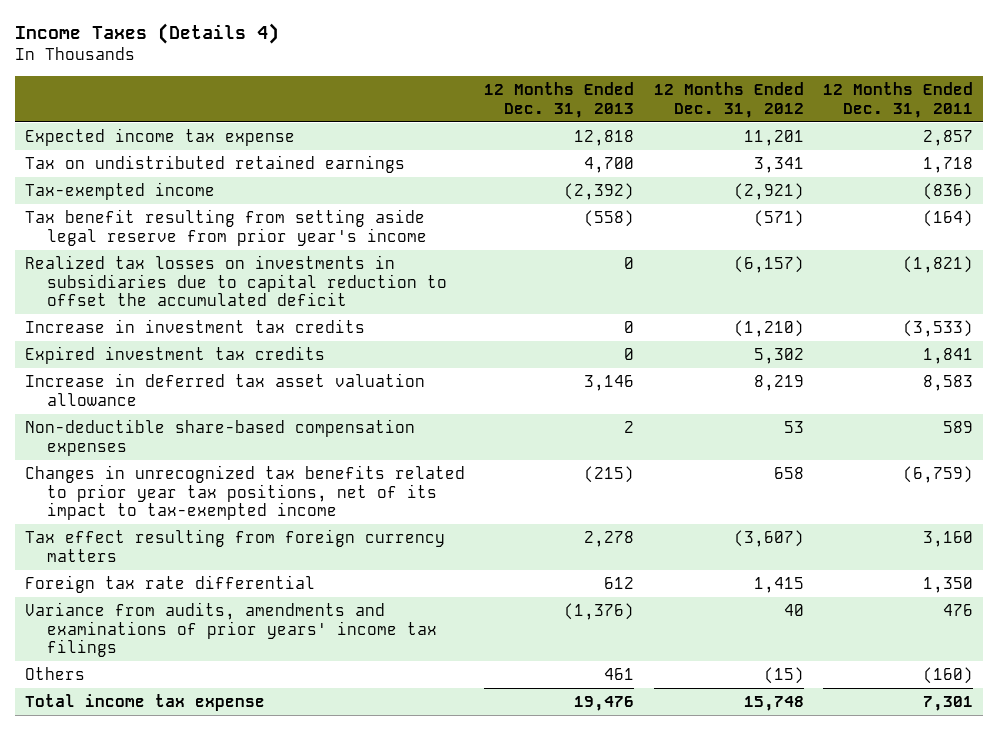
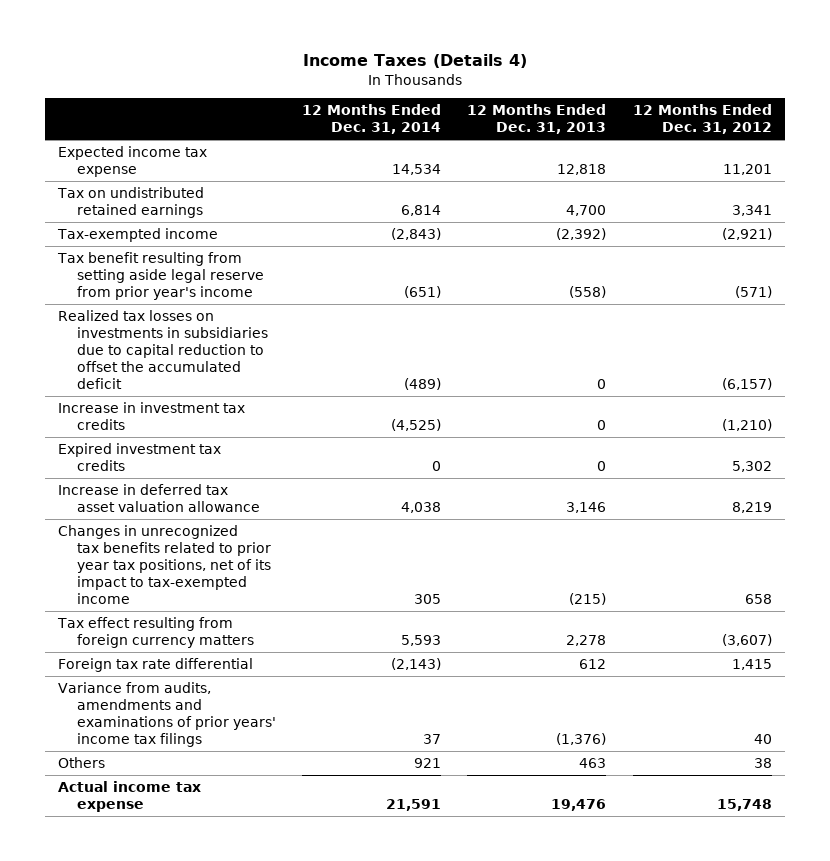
[823,81,974,118] 12 Months Ended Dec. 31, 2011 -> none
none -> [302,103,442,134] 12 Months Ended Dec. 31, 2014
[24,419,415,456] Non-deductible share-based compensation expenses -> none
[604,668,635,681] 461 -> [579,757,607,768] 463
[763,667,804,685] (15) -> [753,757,772,768] 38
[24,694,265,712] Total income tax expense -> [58,780,202,812] Actual income tax expense

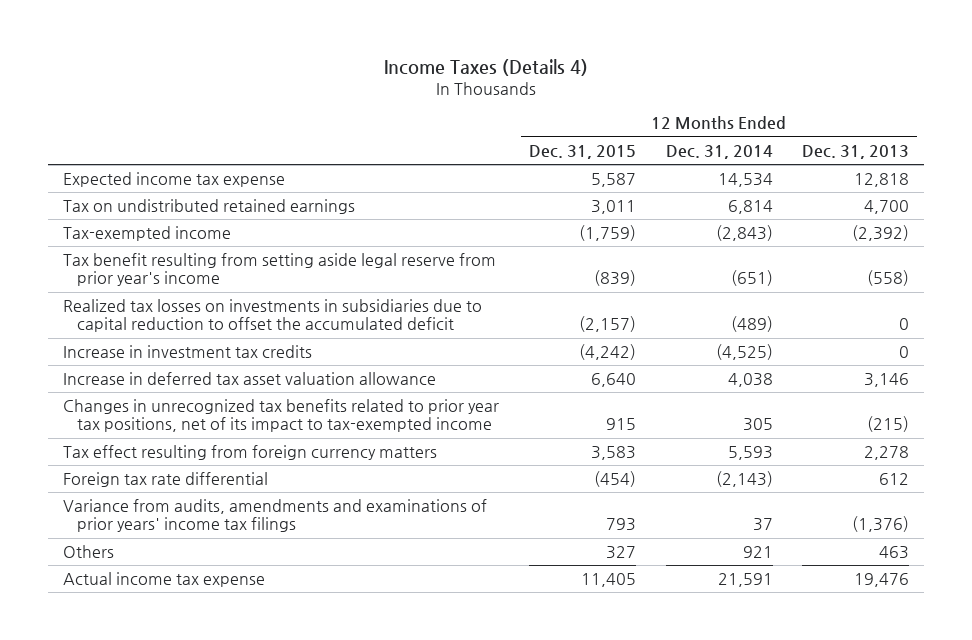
[632,103,772,134] 12 Months Ended Dec. 31, 2012 -> none
none -> [528,144,636,159] Dec. 31, 2015
[58,442,222,471] Expired investment tax credits -> none

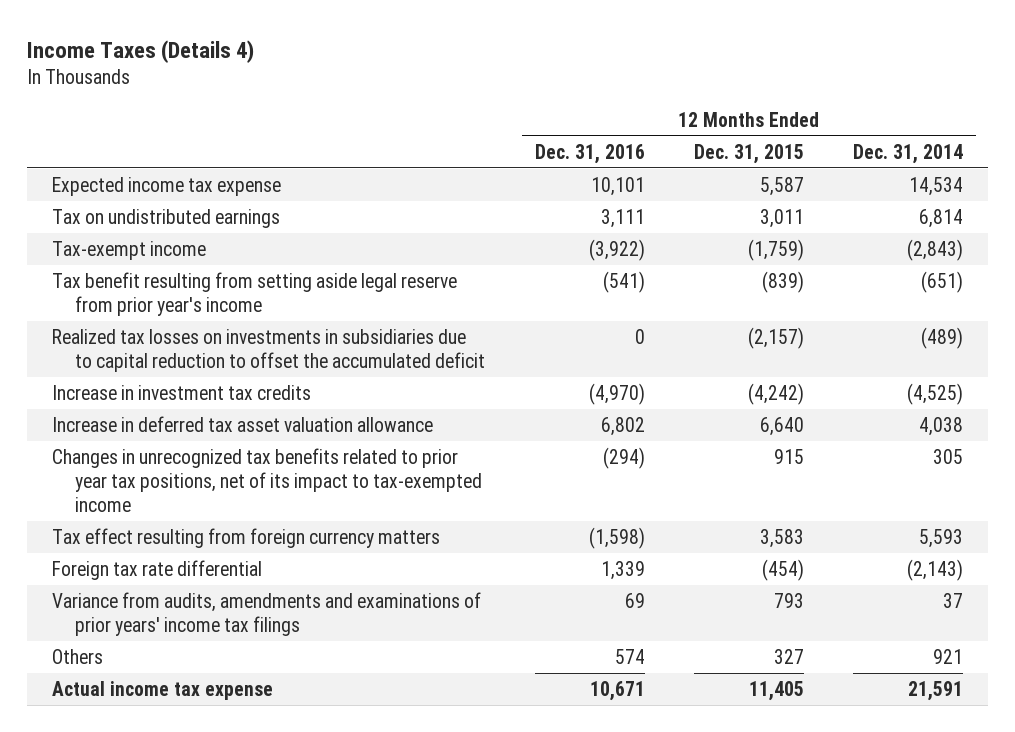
[802,144,910,159] Dec. 31, 2013 -> none
none -> [534,143,645,164] Dec. 31, 2016
[63,199,356,215] Tax on undistributed retained earnings -> [52,208,281,228] Tax on undistributed earnings
[63,226,232,242] Tax-exempted income -> [52,240,207,260] Tax-exempt income

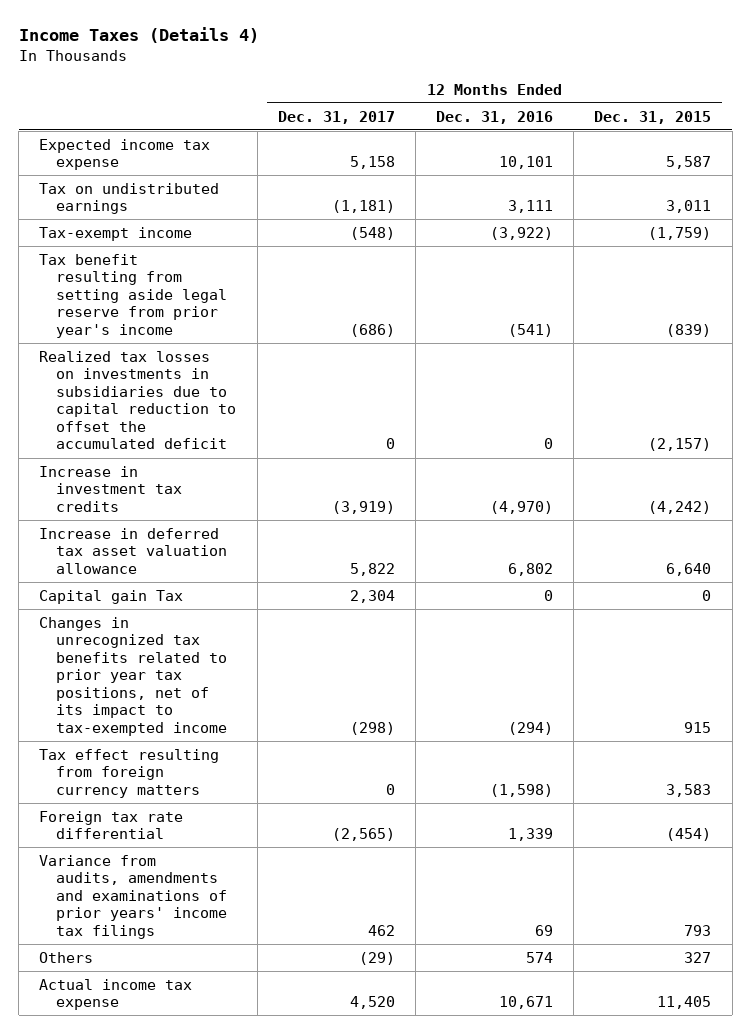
[853,143,964,164] Dec. 31, 2014 -> none
none -> [277,110,395,124] Dec. 31, 2017
none -> [39,589,184,604] Capital gain Tax

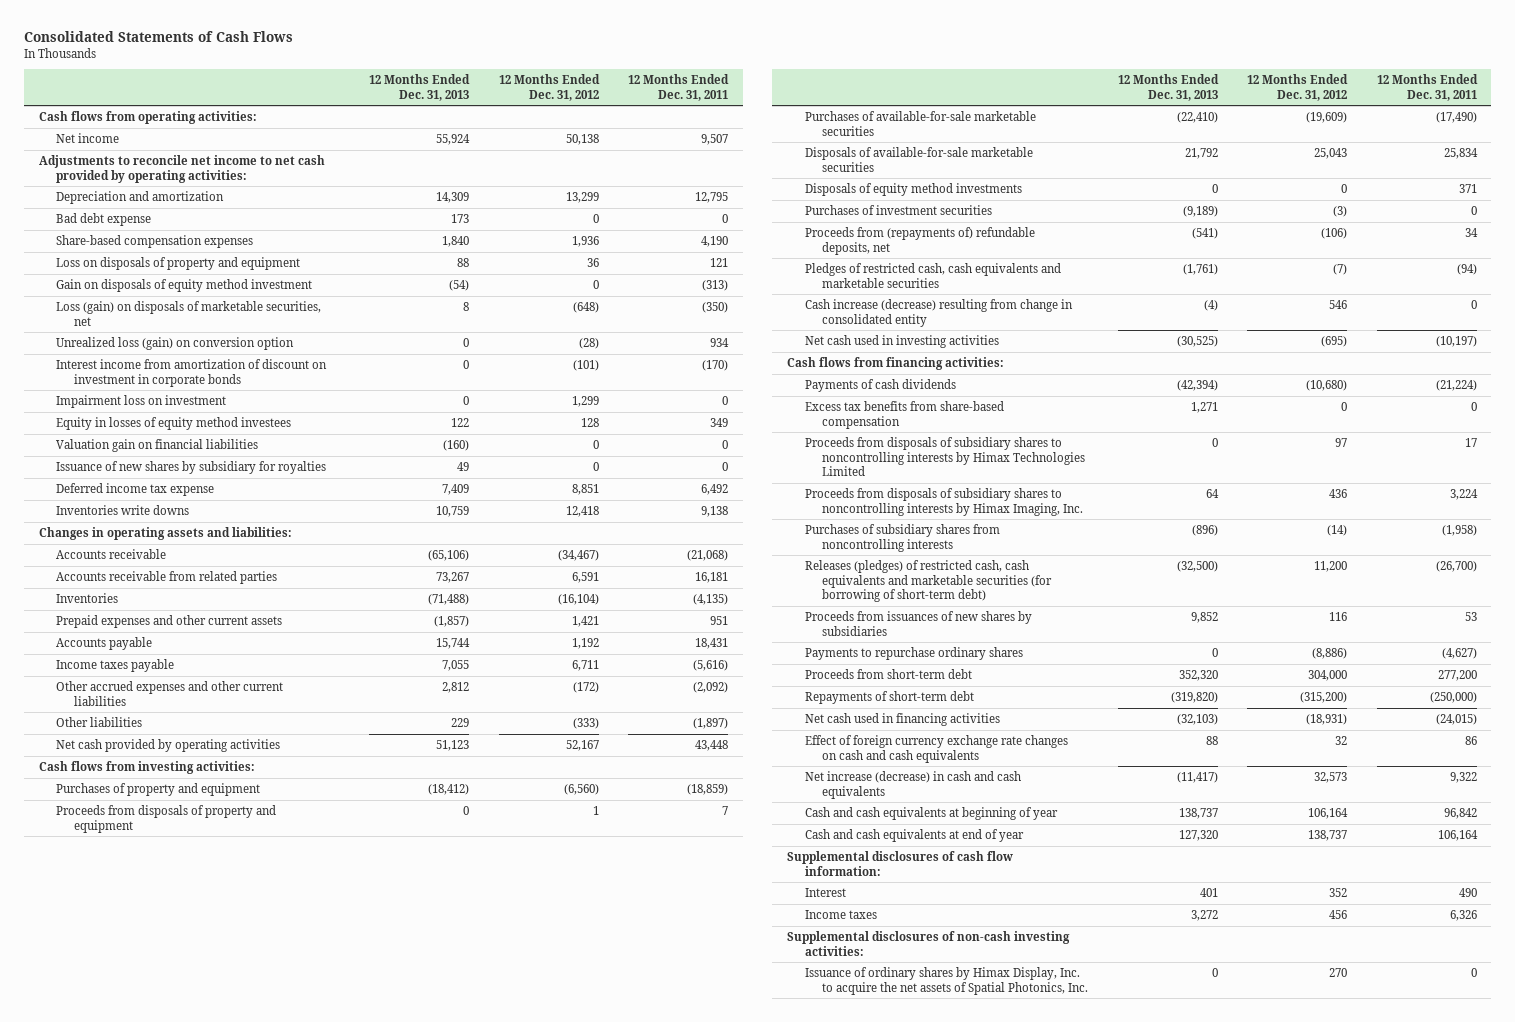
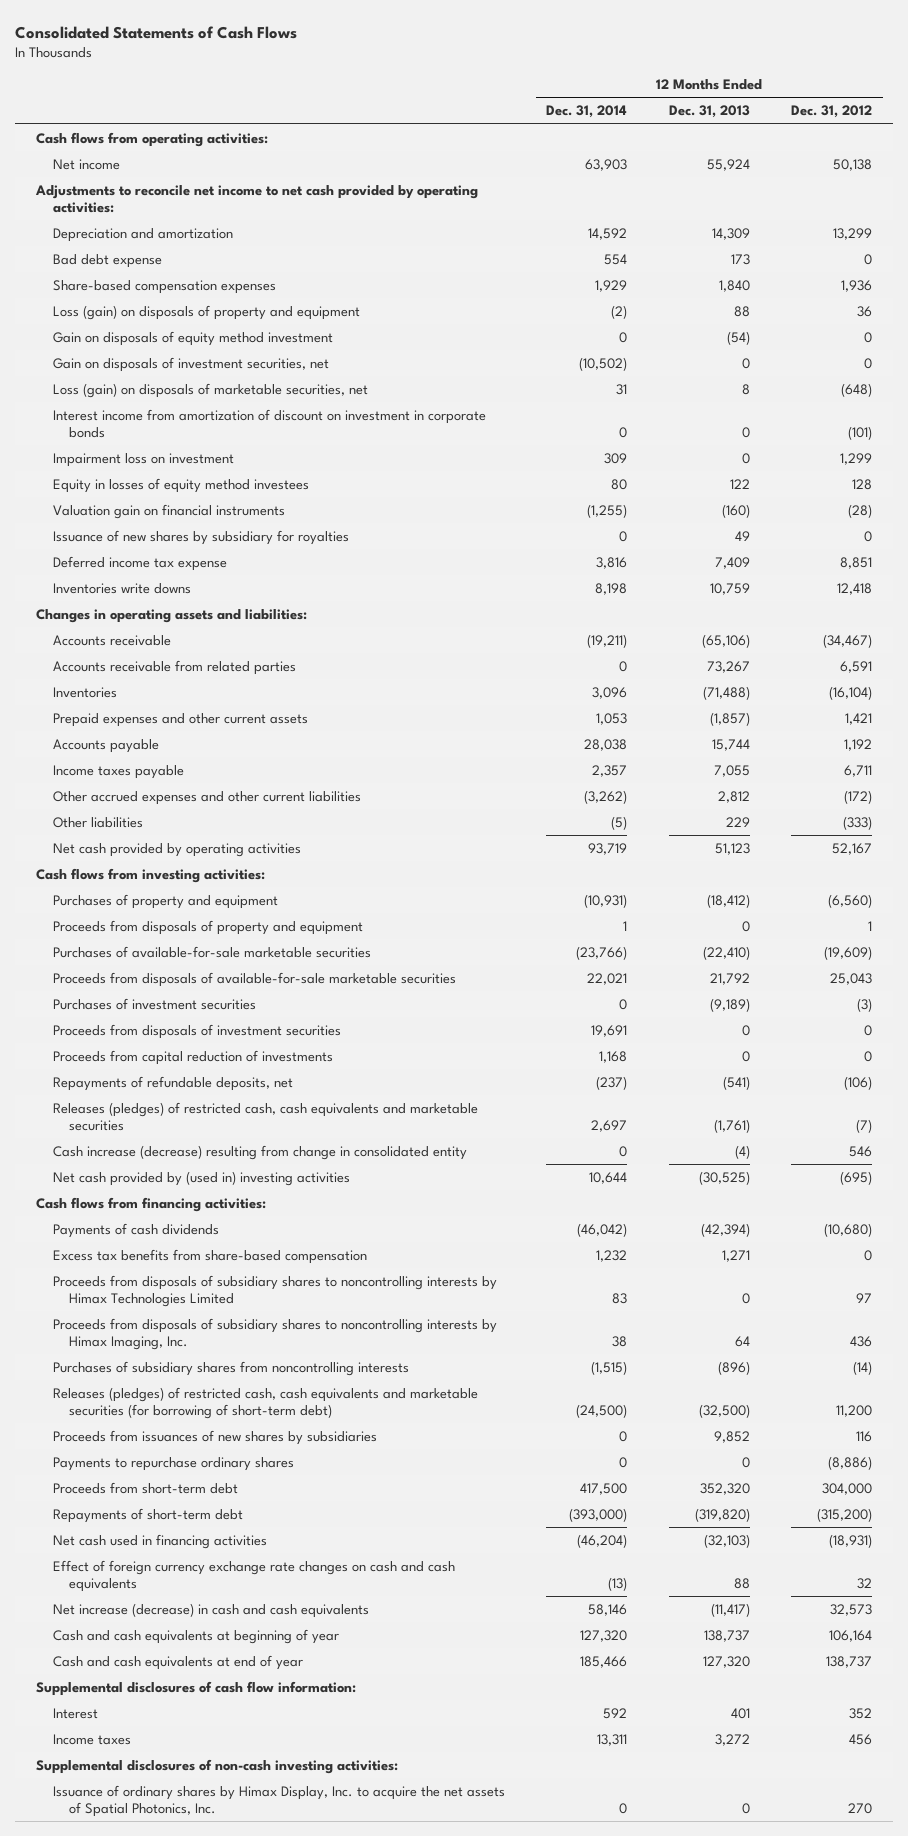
[628,74,730,101] 12 Months Ended Dec. 31, 2011 -> none
none -> [546,105,628,119] Dec. 31, 2014
[56,257,301,271] Loss on disposals of property and equipment -> [52,304,360,320] Loss (gain) on disposals of property and equipment
none -> [52,356,329,372] Gain on disposals of investment securities, net
[56,337,295,351] Unrealized loss (gain) on conversion option -> none
[56,439,259,453] Valuation gain on financial liabilities -> [52,503,285,519] Valuation gain on financial instruments
[592,440,599,450] 0 -> [848,503,873,518] (28)
[804,183,1022,197] Disposals of equity method investments -> none
[804,147,1033,172] Disposals of available-for-sale marketable securities -> [52,971,456,987] Proceeds from disposals of available-for-sale marketable securities
none -> [52,1023,341,1039] Proceeds from disposals of investment securities
none -> [52,1049,333,1065] Proceeds from capital reduction of investments
[804,227,1035,255] Proceeds from (repayments of) refundable deposits, net -> [52,1075,293,1091] Repayments of refundable deposits, net
[804,263,1061,288] Pledges of restricted cash, cash equivalents and marketable securities -> [52,1101,478,1131] Releases (pledges) of restricted cash, cash equivalents and marketable securities
[804,335,999,349] Net cash used in investing activities -> [52,1170,350,1186] Net cash provided by (used in) investing activities

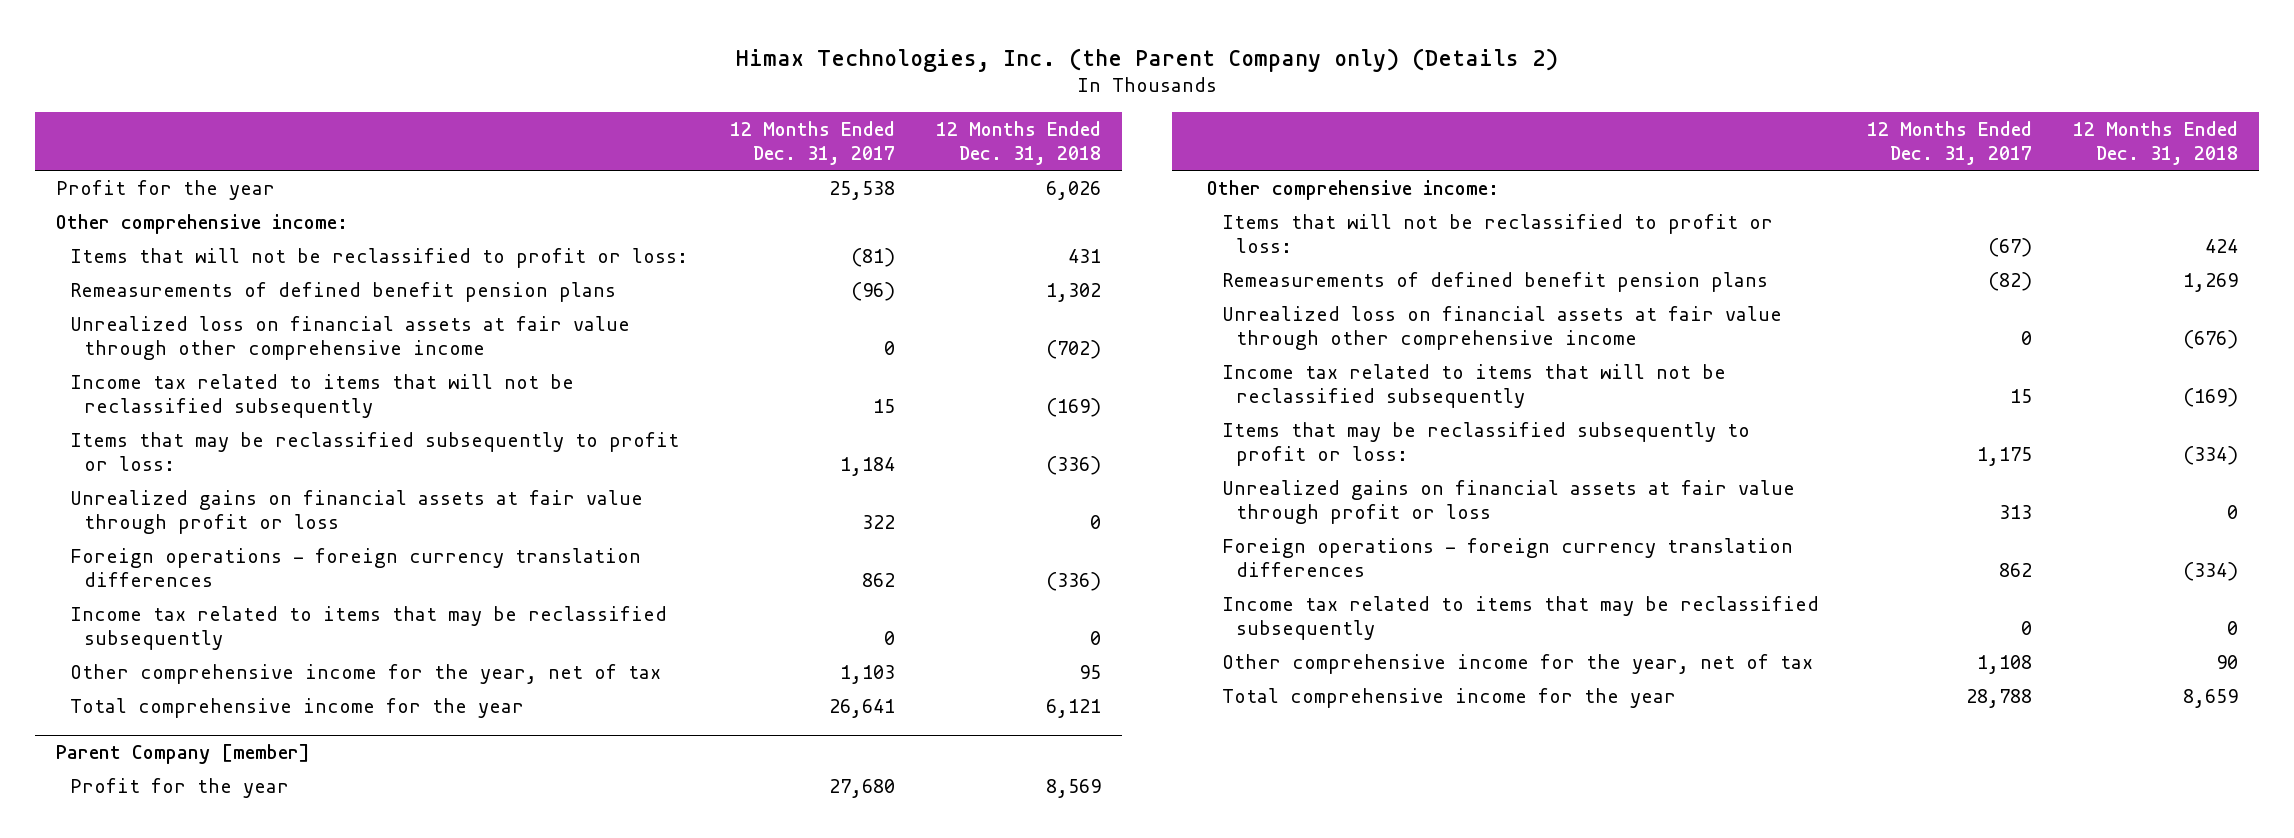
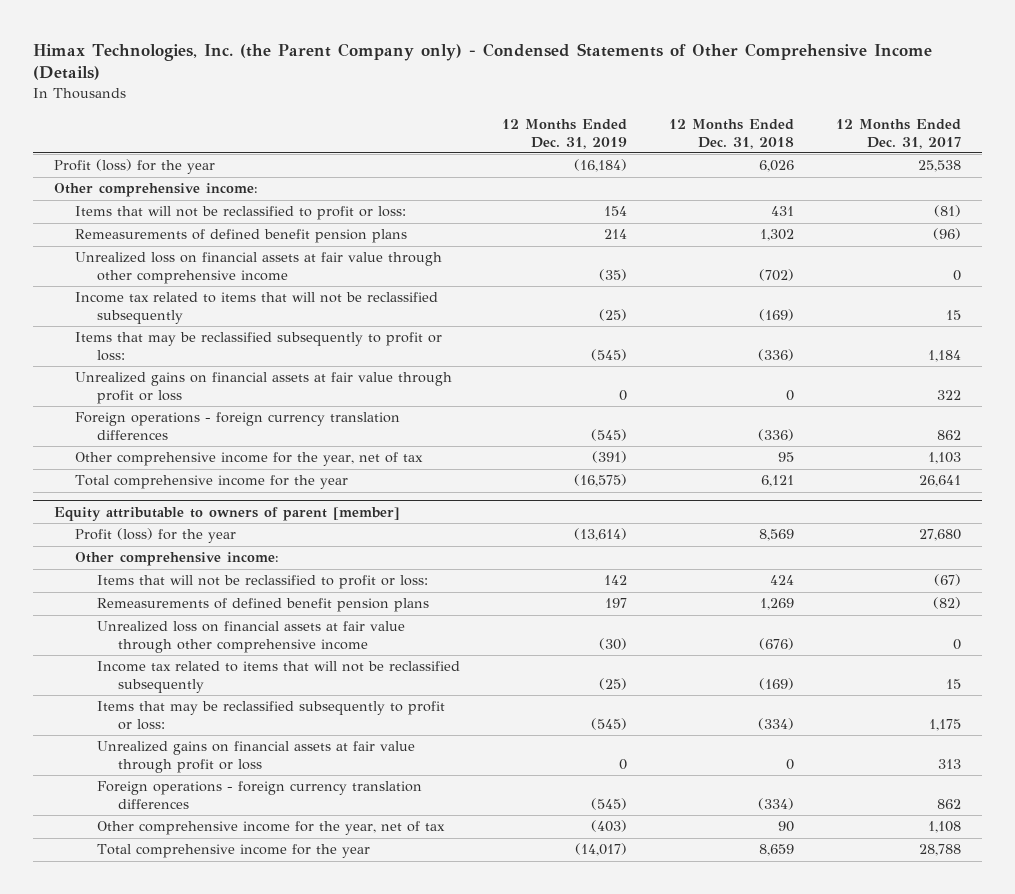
[735,47,1558,72] Himax Technologies, Inc. (the Parent Company only) (Details 2) -> [33,42,933,81] Himax Technologies, Inc. (the Parent Company only) - Condensed Statements of Other Comprehensive Income (Details)
none -> [501,119,627,149] 12 Months Ended Dec. 31, 2019
[55,179,275,200] Profit for the year -> [54,159,216,175] Profit (loss) for the year
[69,605,667,650] Income tax related to items that may be reclassified subsequently -> none
[55,743,310,764] Parent Company [member] -> none
none -> [54,507,401,522] Equity attributable to owners of parent [member]
[69,777,289,798] Profit for the year -> [75,528,237,544] Profit (loss) for the year
[1221,595,1819,640] Income tax related to items that may be reclassified subsequently -> none

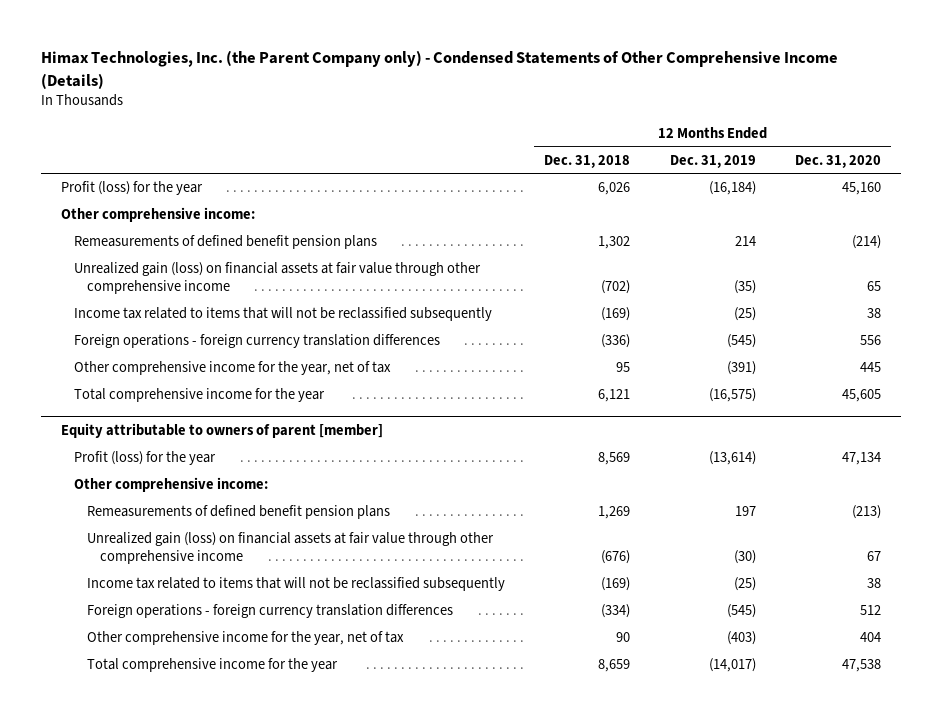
[836,119,962,149] 12 Months Ended Dec. 31, 2017 -> none
none -> [795,154,882,168] Dec. 31, 2020
[75,206,407,221] Items that will not be reclassified to profit or loss: -> none
[75,252,443,284] Unrealized loss on financial assets at fair value through other comprehensive income -> [73,262,481,294] Unrealized gain (loss) on financial assets at fair value through other comprehensive income
[75,332,443,361] Items that may be reclassified subsequently to profit or loss: -> none
[75,372,453,404] Unrealized gains on financial assets at fair value through profit or loss -> none
[96,575,428,590] Items that will not be reclassified to profit or loss: -> none
[96,621,405,653] Unrealized loss on financial assets at fair value through other comprehensive income -> [86,532,494,564] Unrealized gain (loss) on financial assets at fair value through other comprehensive income
[96,701,445,730] Items that may be reclassified subsequently to profit or loss: -> none
[96,741,415,773] Unrealized gains on financial assets at fair value through profit or loss -> none

